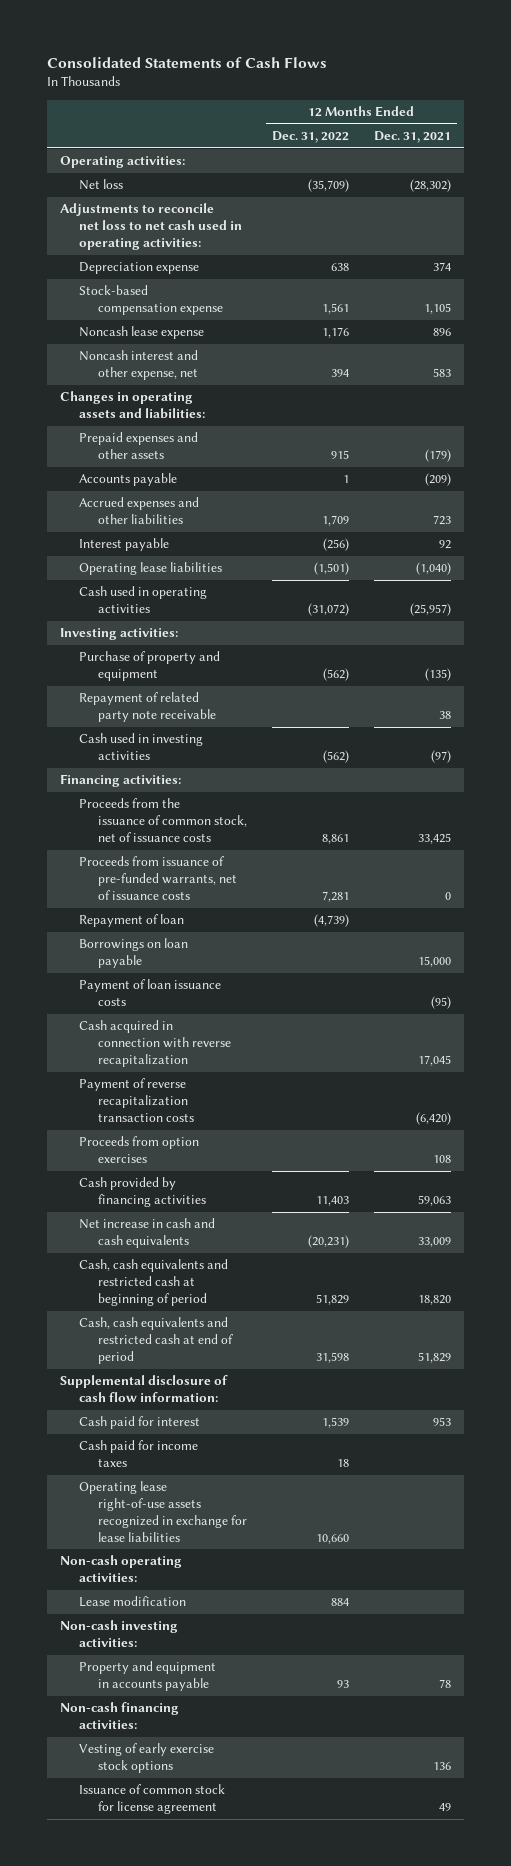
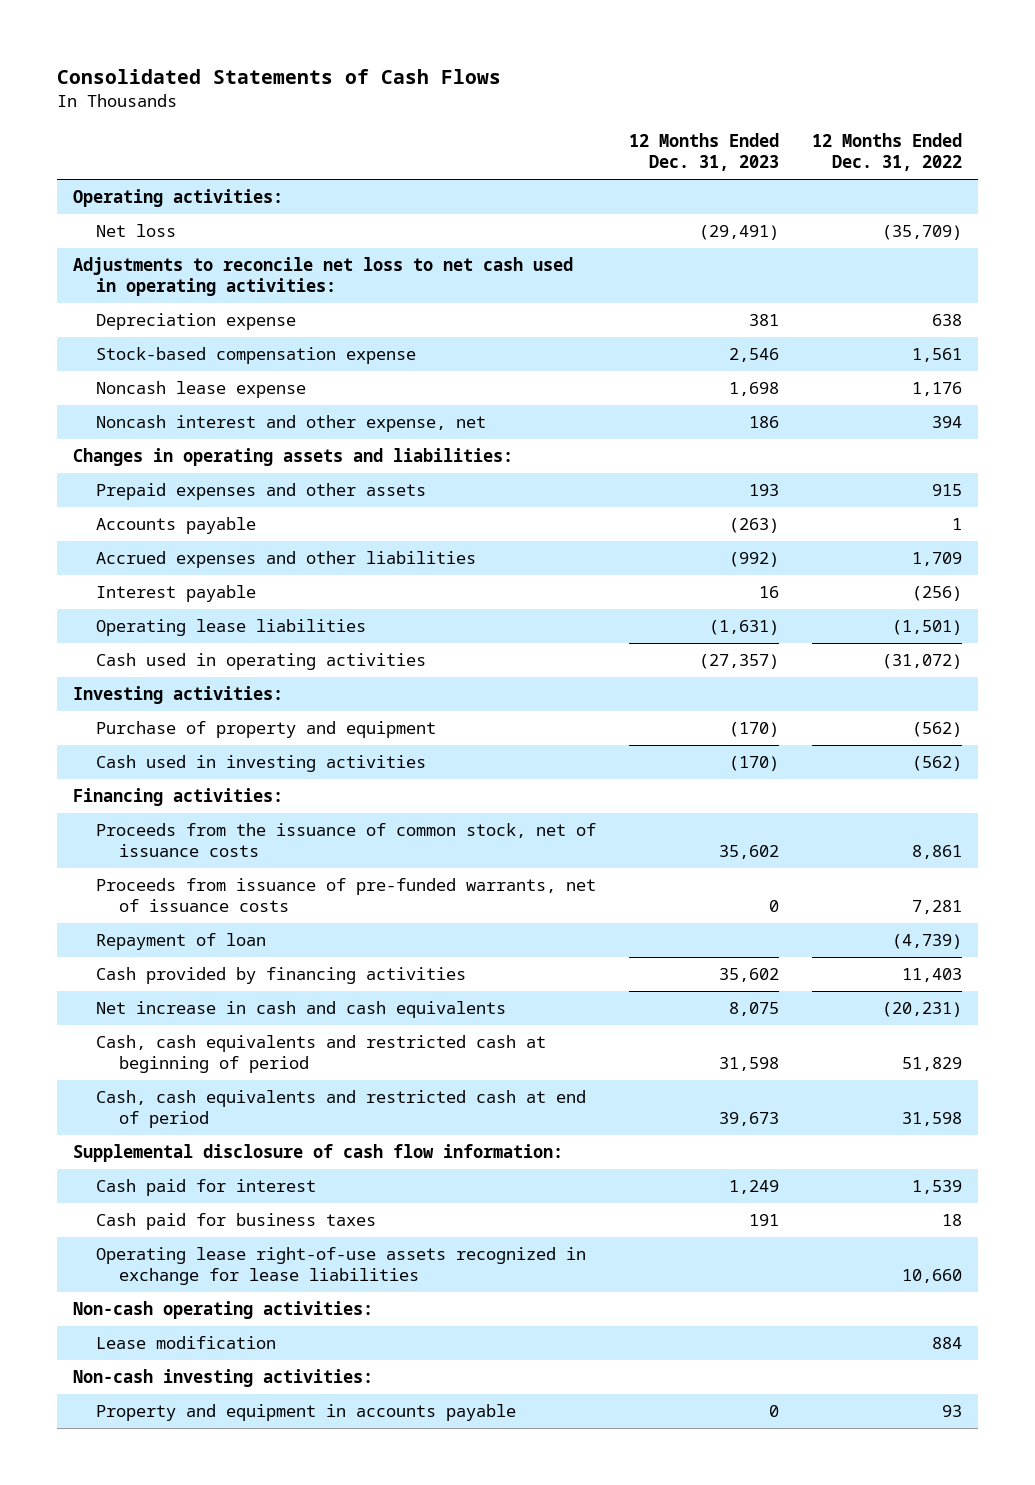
[374,131,452,144] Dec. 31, 2021 -> none
none -> [628,133,779,172] 12 Months Ended Dec. 31, 2023
[78,692,216,723] Repayment of related party note receivable -> none
[78,938,188,969] Borrowings on loan payable -> none
[78,979,221,1007] Payment of loan issuance costs -> none
[78,1020,231,1068] Cash acquired in connection with reverse recapitalization -> none
[78,1078,194,1123] Payment of reverse recapitalization transaction costs -> none
[78,1136,199,1164] Proceeds from option exercises -> none
[78,1440,198,1468] Cash paid for income taxes -> [96,1213,377,1231] Cash paid for business taxes
[59,1702,179,1730] Non-cash financing activities: -> none
[78,1743,214,1774] Vesting of early exercise stock options -> none
[78,1784,225,1815] Issuance of common stock for license agreement -> none

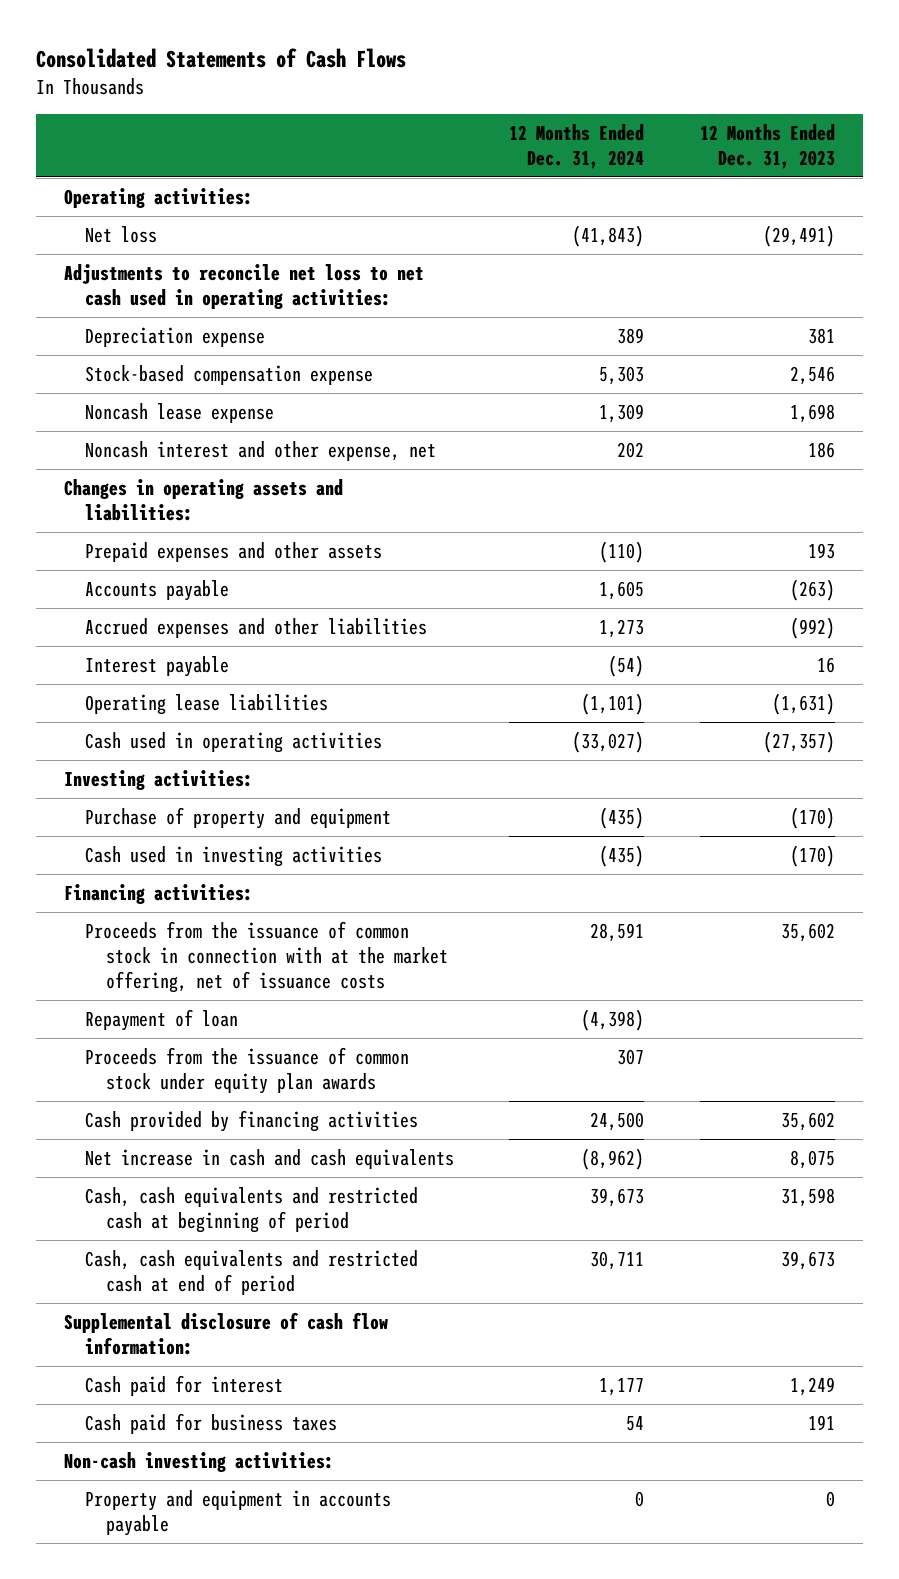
[811,133,962,172] 12 Months Ended Dec. 31, 2022 -> none
none -> [509,124,645,169] 12 Months Ended Dec. 31, 2024
[96,878,597,913] Proceeds from issuance of pre-funded warrants, net of issuance costs -> none
[96,823,597,858] Proceeds from the issuance of common stock, net of issuance costs -> [84,920,449,993] Proceeds from the issuance of common stock in connection with at the market offering, net of issuance costs
none -> [84,1046,409,1094] Proceeds from the issuance of common stock under equity plan awards
[96,1247,587,1286] Operating lease right-of-use assets recognized in exchange for lease liabilities -> none
[73,1301,374,1320] Non-cash operating activities: -> none
[96,1336,277,1350] Lease modification -> none

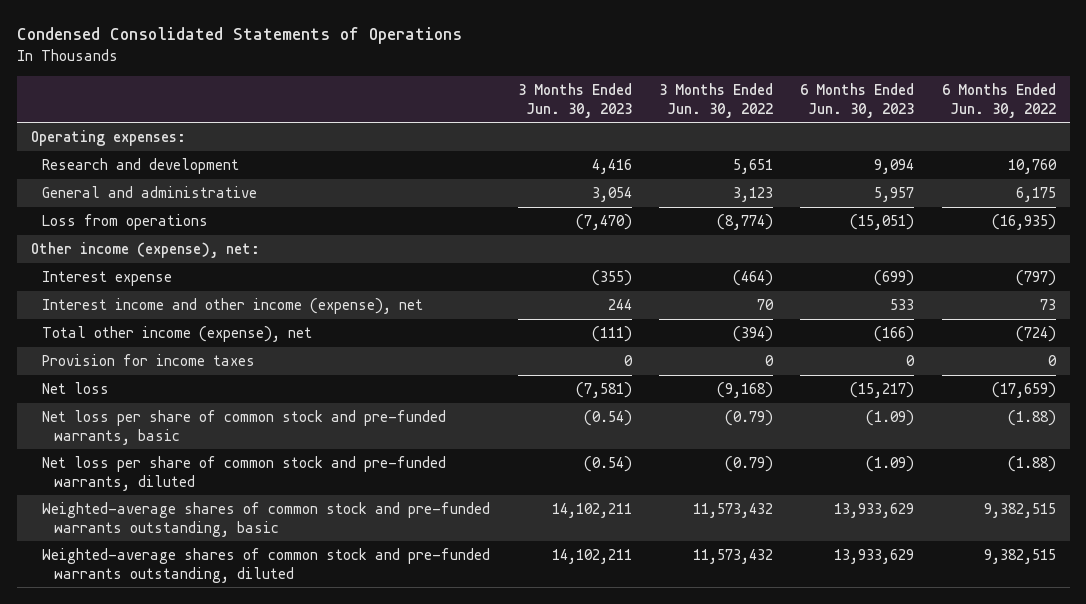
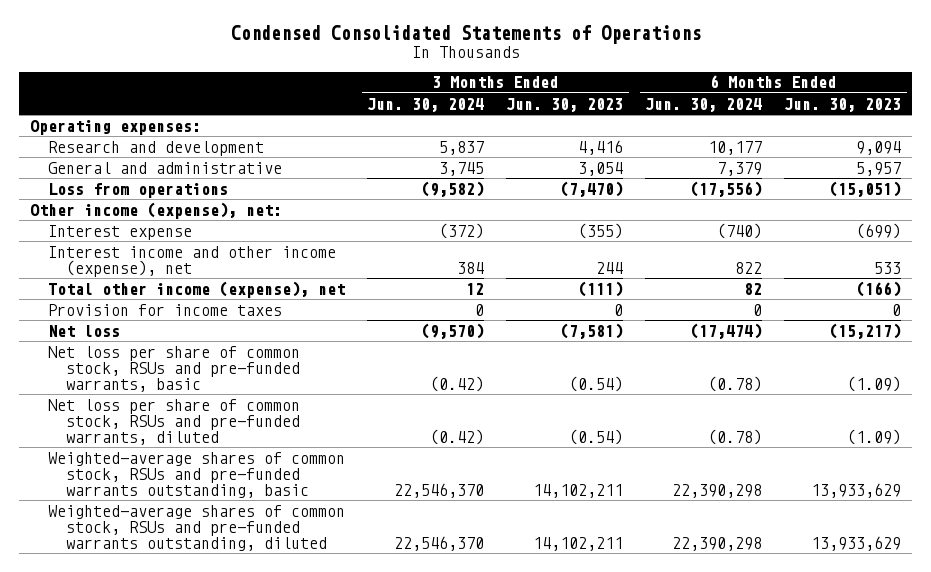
[659,83,774,118] 3 Months Ended Jun. 30, 2022 -> none
[941,83,1056,118] 6 Months Ended Jun. 30, 2022 -> none
none -> [367,97,485,112] Jun. 30, 2024
none -> [645,97,763,112] Jun. 30, 2024
[42,410,447,445] Net loss per share of common stock and pre-funded warrants, basic -> [48,345,301,392] Net loss per share of common stock, RSUs and pre-funded warrants, basic
[42,456,447,491] Net loss per share of common stock and pre-funded warrants, diluted -> [48,398,301,445] Net loss per share of common stock, RSUs and pre-funded warrants, diluted
[42,502,491,537] Weighted-average shares of common stock and pre-funded warrants outstanding, basic -> [48,451,346,498] Weighted-average shares of common stock, RSUs and pre-funded warrants outstanding, basic
[42,548,491,583] Weighted-average shares of common stock and pre-funded warrants outstanding, diluted -> [48,504,346,551] Weighted-average shares of common stock, RSUs and pre-funded warrants outstanding, diluted

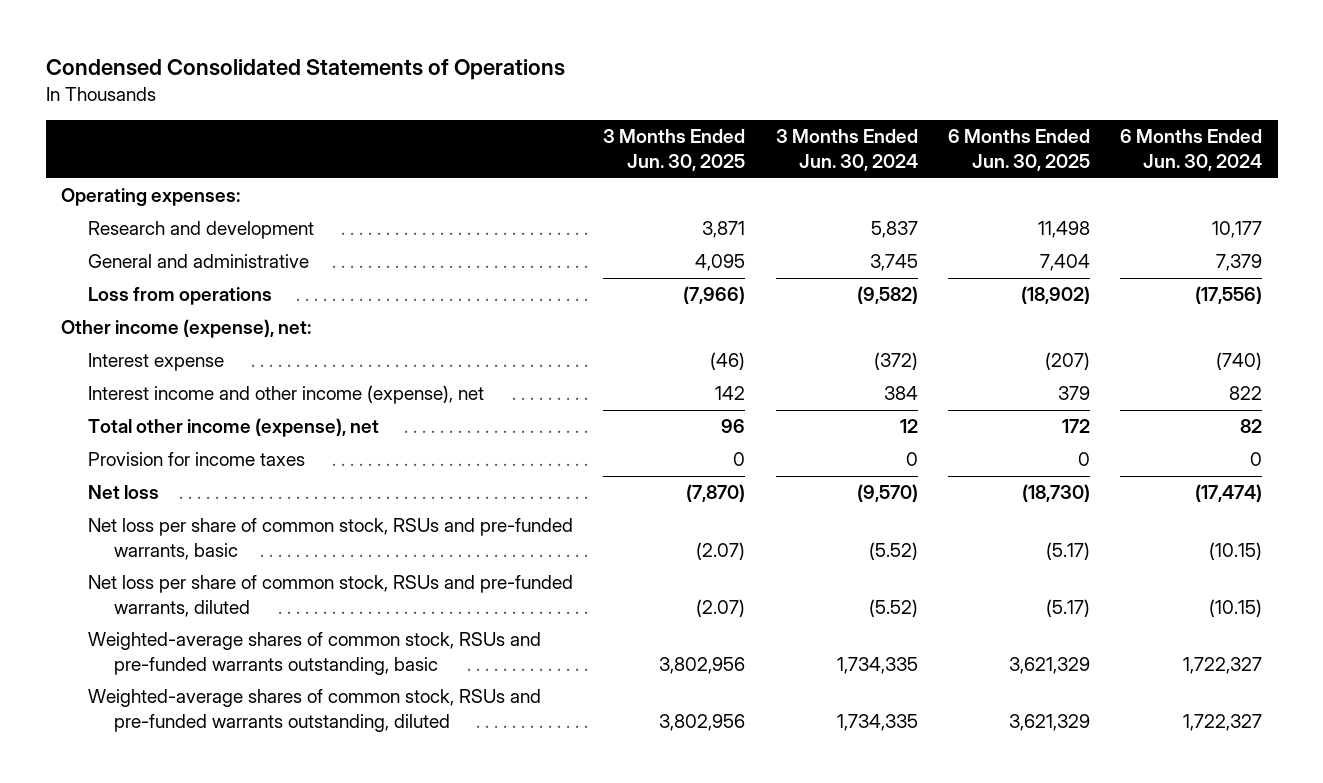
[506,97,624,112] Jun. 30, 2023 -> none
[784,97,902,112] Jun. 30, 2023 -> none
none -> [603,129,746,172] 3 Months Ended Jun. 30, 2025
none -> [948,129,1091,172] 6 Months Ended Jun. 30, 2025
[430,375,485,392] (0.42) -> [868,542,918,561] (5.52)
[708,375,763,392] (0.78) -> [1209,542,1263,561] (10.15)
[430,428,485,445] (0.42) -> [868,599,918,618] (5.52)
[708,428,763,445] (0.78) -> [1209,599,1263,618] (10.15)
[394,482,485,498] 22,546,370 -> [836,657,918,675] 1,734,335
[672,483,763,498] 22,390,298 -> [1183,657,1263,675] 1,722,327
[394,535,485,551] 22,546,370 -> [836,714,918,732] 1,734,335
[672,536,763,551] 22,390,298 -> [1183,714,1263,732] 1,722,327

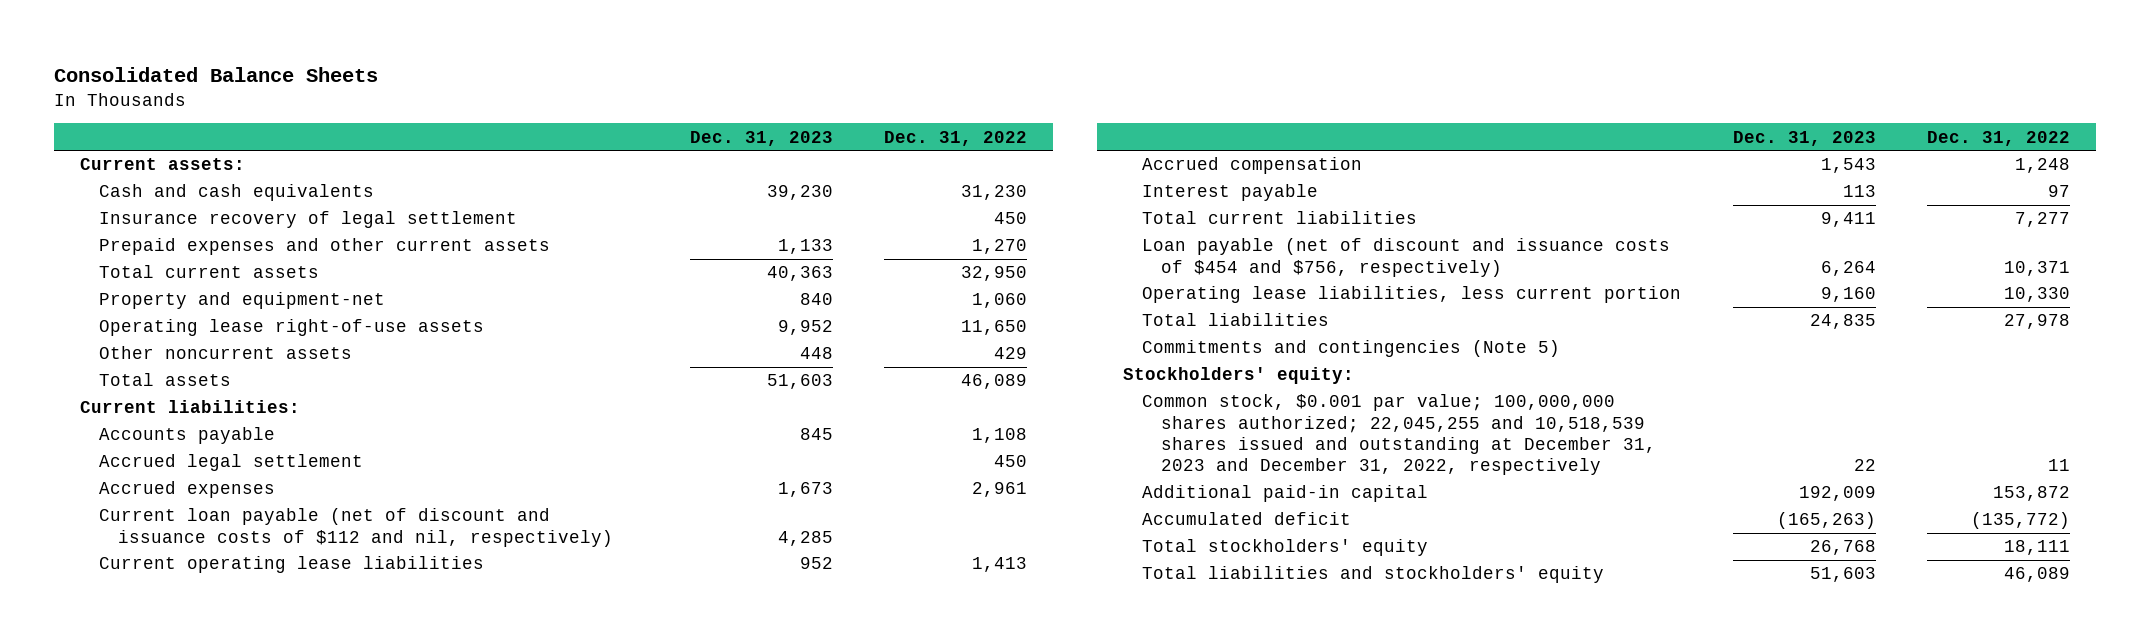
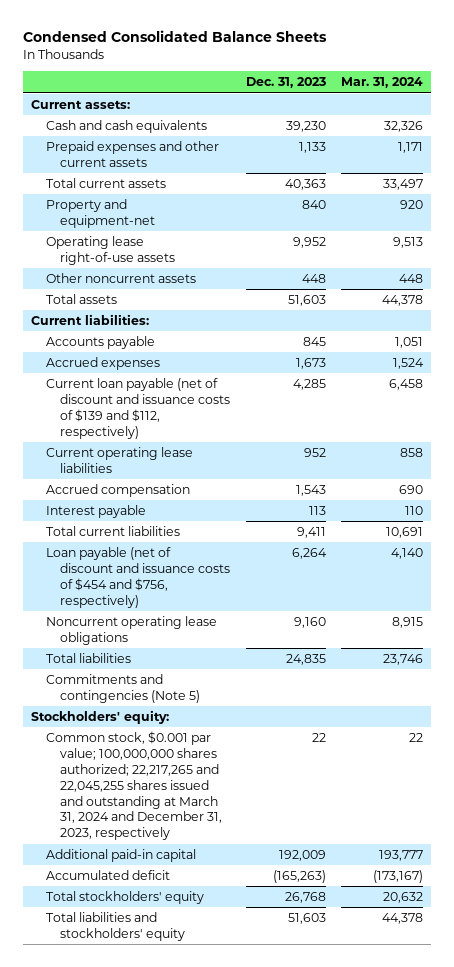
[54,66,379,82] Consolidated Balance Sheets -> [23,30,328,43] Condensed Consolidated Balance Sheets
[884,130,1028,146] Dec. 31, 2022 -> none
none -> [341,77,424,89] Mar. 31, 2024
[98,211,517,229] Insurance recovery of legal settlement -> none
[98,454,363,472] Accrued legal settlement -> none
[98,508,613,547] Current loan payable (net of discount and issuance costs of $112 and nil, respectively) -> [45,378,231,439] Current loan payable (net of discount and issuance costs of $139 and $112, respectively)
[1142,286,1682,304] Operating lease liabilities, less current portion -> [45,616,217,645] Noncurrent operating lease obligations
[1142,394,1657,476] Common stock, $0.001 par value; 100,000,000 shares authorized; 22,045,255 and 10,518,539 shares issued and outstanding at December 31, 2023 and December 31, 2022, respectively -> [45,731,223,841] Common stock, $0.001 par value; 100,000,000 shares authorized; 22,217,265 and 22,045,255 shares issued and outstanding at March 31, 2024 and December 31, 2023, respectively

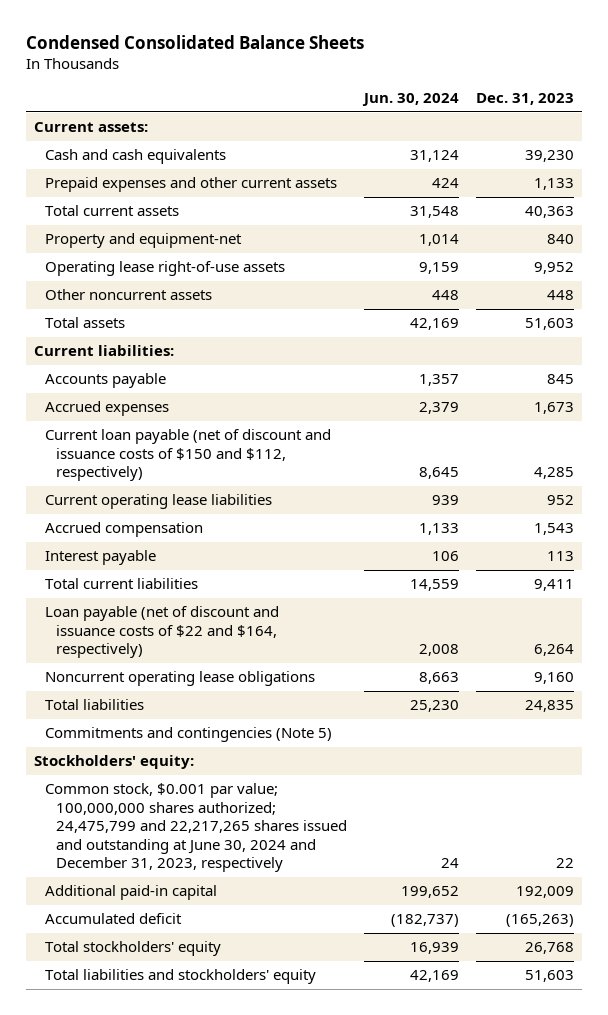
[341,77,424,89] Mar. 31, 2024 -> none
none -> [361,92,459,106] Jun. 30, 2024
[45,378,231,439] Current loan payable (net of discount and issuance costs of $139 and $112, respectively) -> [45,429,332,482] Current loan payable (net of discount and issuance costs of $150 and $112, respectively)
[45,547,231,608] Loan payable (net of discount and issuance costs of $454 and $756, respectively) -> [45,606,280,659] Loan payable (net of discount and issuance costs of $22 and $164, respectively)
[45,731,223,841] Common stock, $0.001 par value; 100,000,000 shares authorized; 22,217,265 and 22,045,255 shares issued and outstanding at March 31, 2024 and December 31, 2023, respectively -> [45,783,348,872] Common stock, $0.001 par value; 100,000,000 shares authorized; 24,475,799 and 22,217,265 shares issued and outstanding at June 30, 2024 and December 31, 2023, respectively

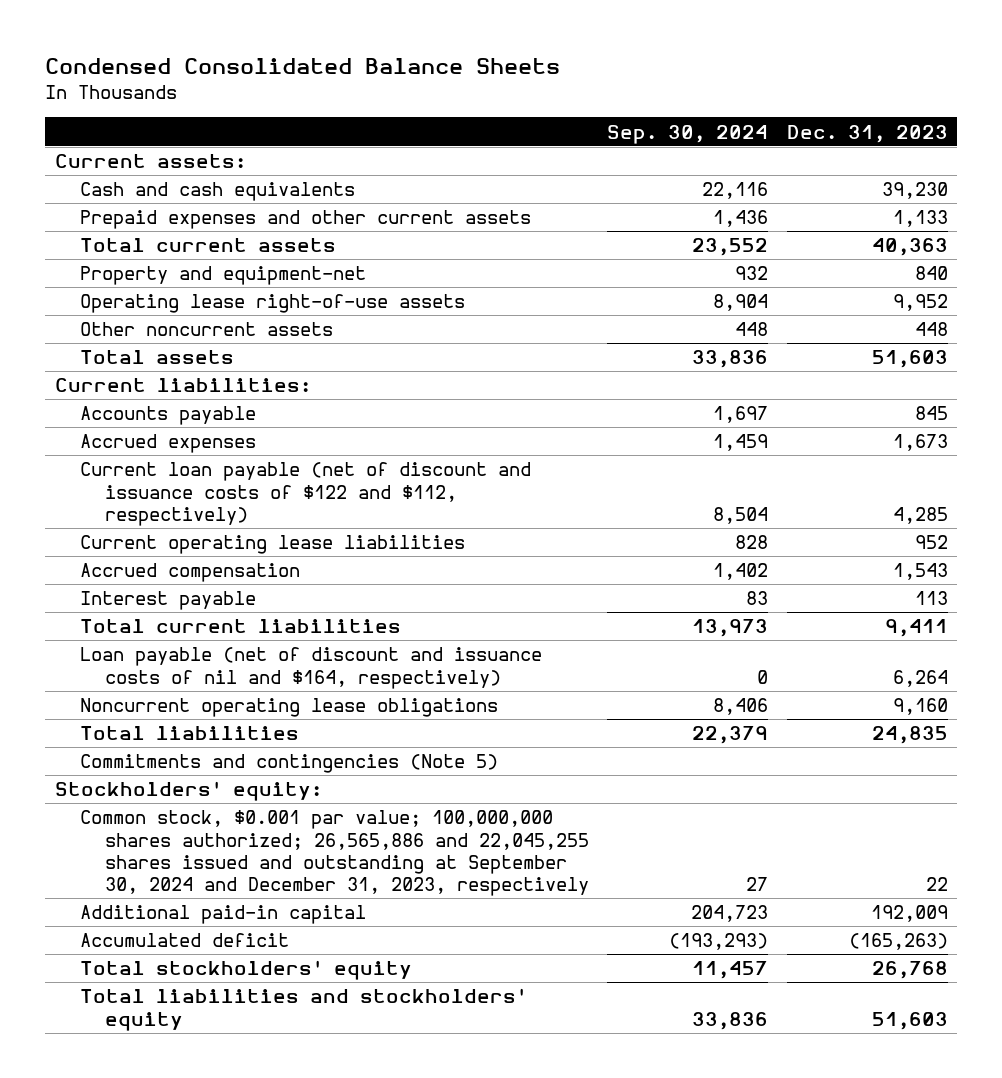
[361,92,459,106] Jun. 30, 2024 -> none
none -> [607,124,769,144] Sep. 30, 2024
[45,429,332,482] Current loan payable (net of discount and issuance costs of $150 and $112, respectively) -> [79,462,531,526] Current loan payable (net of discount and issuance costs of $122 and $112, respectively)
[45,606,280,659] Loan payable (net of discount and issuance costs of $22 and $164, respectively) -> [79,647,542,689] Loan payable (net of discount and issuance costs of nil and $164, respectively)
[45,783,348,872] Common stock, $0.001 par value; 100,000,000 shares authorized; 24,475,799 and 22,217,265 shares issued and outstanding at June 30, 2024 and December 31, 2023, respectively -> [79,810,589,897] Common stock, $0.001 par value; 100,000,000 shares authorized; 26,565,886 and 22,045,255 shares issued and outstanding at September 30, 2024 and December 31, 2023, respectively

